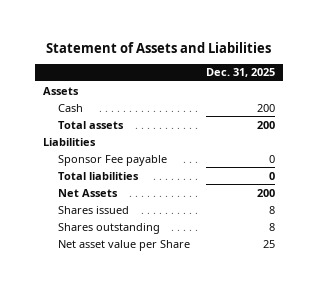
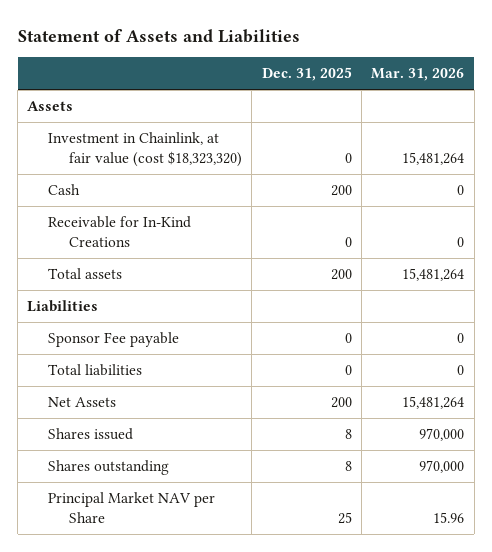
none -> [371,68,465,82] Mar. 31, 2026
none -> [48,132,243,168] Investment in Chainlink, at fair value (cost $18,323,320)
none -> [48,216,192,248] Receivable for In-Kind Creations
[57,239,190,251] Net asset value per Share -> [48,492,216,524] Principal Market NAV per Share

